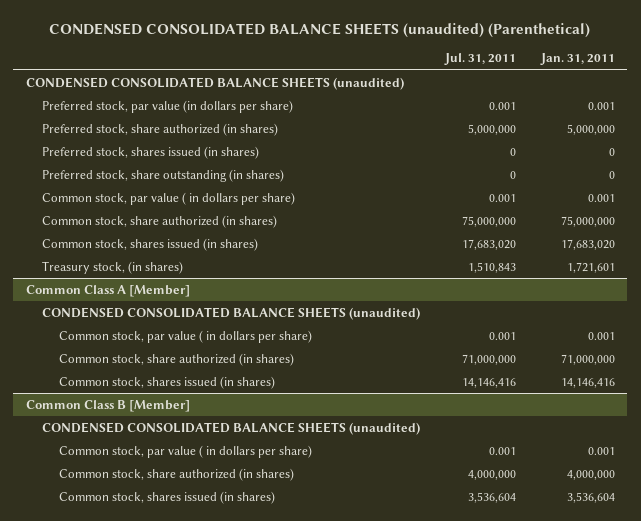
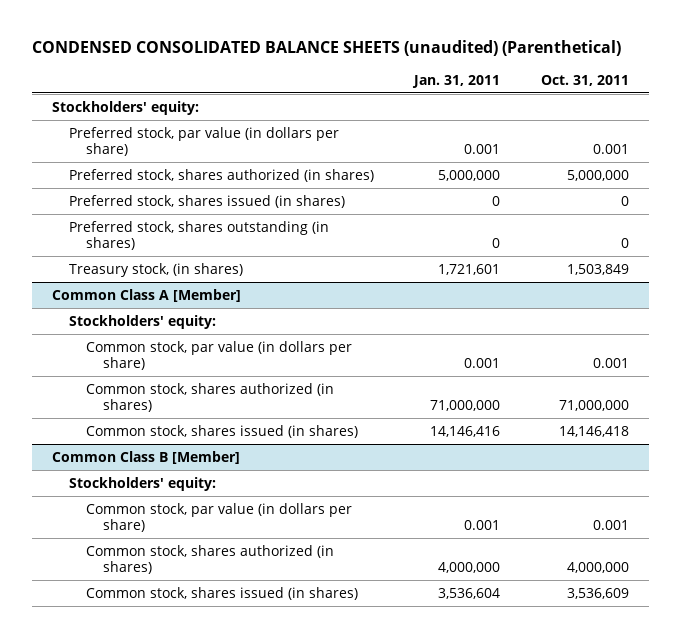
[444,53,517,66] Jul. 31, 2011 -> none
none -> [540,74,629,86] Oct. 31, 2011
[25,76,404,90] CONDENSED CONSOLIDATED BALANCE SHEETS (unaudited) -> none
none -> [51,100,199,115] Stockholders' equity:
[42,122,279,136] Preferred stock, share authorized (in shares) -> [68,168,374,182] Preferred stock, shares authorized (in shares)
[42,191,296,205] Common stock, par value ( in dollars per share) -> none
[42,214,278,228] Common stock, share authorized (in shares) -> none
[42,237,259,251] Common stock, shares issued (in shares) -> none
[42,168,285,182] Preferred stock, share outstanding (in shares) -> [68,220,329,250] Preferred stock, shares outstanding (in shares)
[42,306,421,320] CONDENSED CONSOLIDATED BALANCE SHEETS (unaudited) -> none
none -> [68,314,216,329] Stockholders' equity:
[58,329,312,343] Common stock, par value ( in dollars per share) -> [85,340,352,370] Common stock, par value (in dollars per share)
[58,352,294,366] Common stock, share authorized (in shares) -> [85,382,334,412] Common stock, shares authorized (in shares)
[42,421,421,435] CONDENSED CONSOLIDATED BALANCE SHEETS (unaudited) -> none
none -> [68,476,216,491] Stockholders' equity:
[58,444,312,458] Common stock, par value ( in dollars per share) -> [85,502,352,532] Common stock, par value (in dollars per share)
[58,467,294,481] Common stock, share authorized (in shares) -> [85,544,334,574] Common stock, shares authorized (in shares)

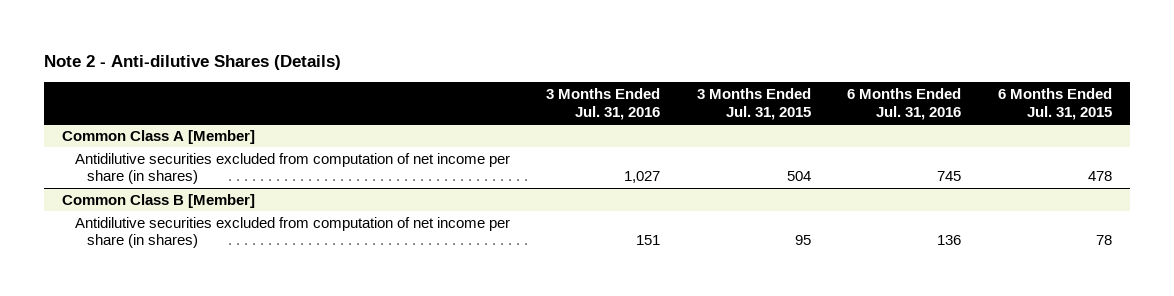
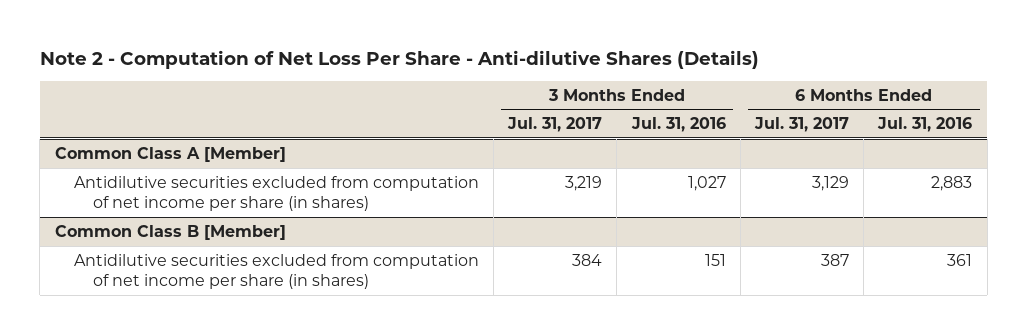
[44,55,342,71] Note 2 - Anti-dilutive Shares (Details) -> [39,49,759,69] Note 2 - Computation of Net Loss Per Share - Anti-dilutive Shares (Details)
[696,88,811,120] 3 Months Ended Jul. 31, 2015 -> none
[997,88,1112,120] 6 Months Ended Jul. 31, 2015 -> none
none -> [507,117,603,133] Jul. 31, 2017
none -> [754,117,850,133] Jul. 31, 2017
[937,171,962,182] 745 -> [931,175,973,191] 2,883
[937,235,962,246] 136 -> [947,253,973,266] 361

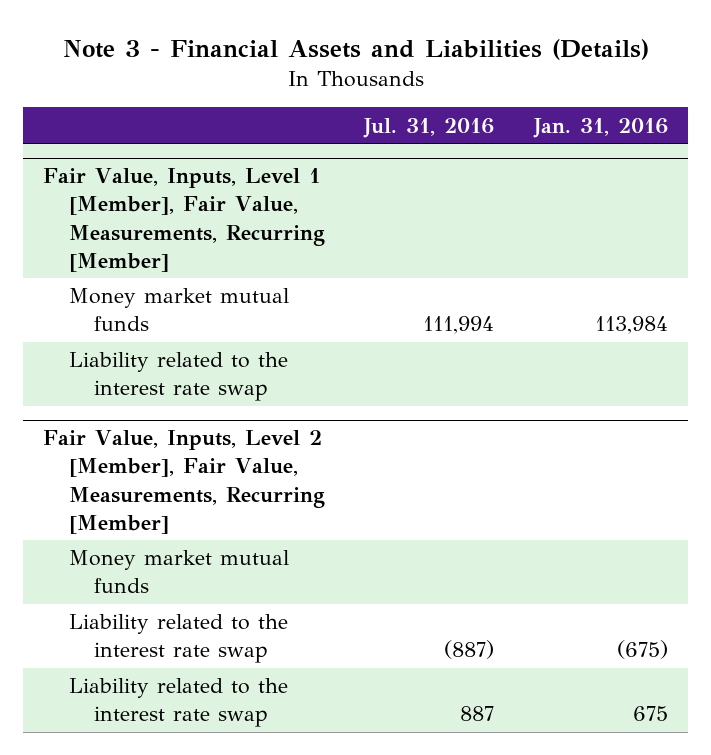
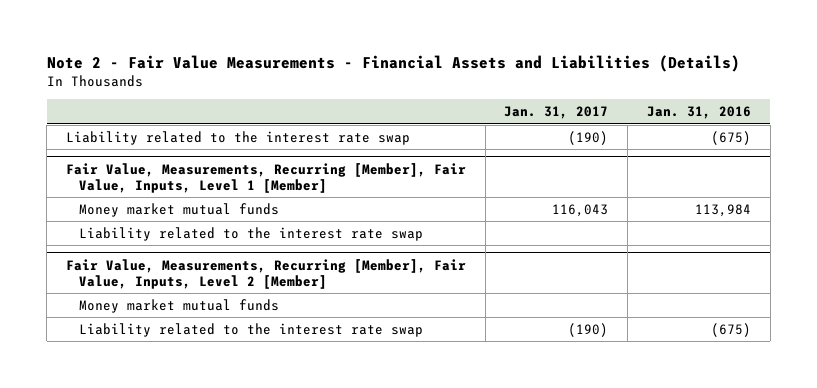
[62,38,649,60] Note 3 - Financial Assets and Liabilities (Details) -> [46,54,740,72] Note 2 - Fair Value Measurements - Financial Assets and Liabilities (Details)
[363,117,495,138] Jul. 31, 2016 -> none
none -> [504,106,609,120] Jan. 31, 2017
none -> [66,130,411,145] Liability related to the interest rate swap
[42,168,325,272] Fair Value, Inputs, Level 1 [Member], Fair Value, Measurements, Recurring [Member] -> [66,162,467,193] Fair Value, Measurements, Recurring [Member], Fair Value, Inputs, Level 1 [Member]
[42,430,325,534] Fair Value, Inputs, Level 2 [Member], Fair Value, Measurements, Recurring [Member] -> [66,258,467,289] Fair Value, Measurements, Recurring [Member], Fair Value, Inputs, Level 2 [Member]
[68,678,288,728] Liability related to the interest rate swap -> none

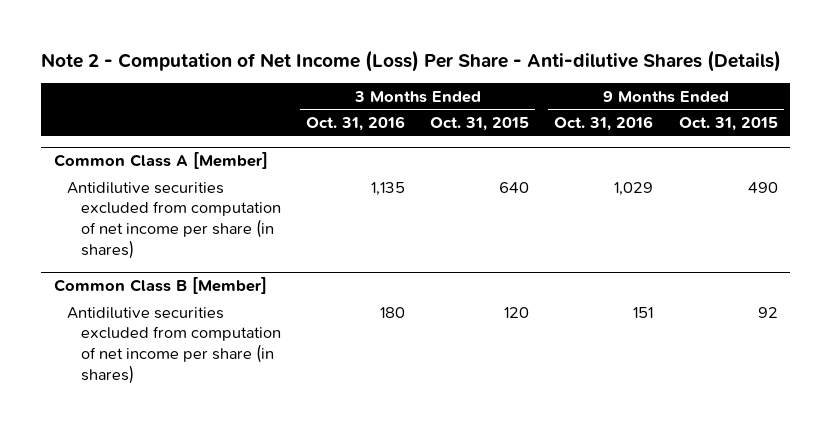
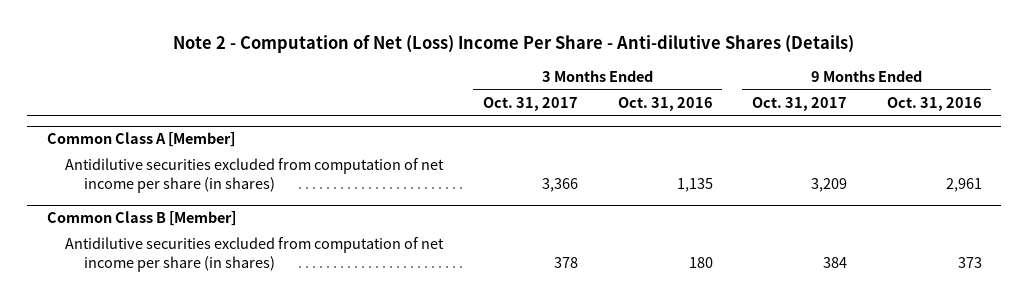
[40,49,781,72] Note 2 - Computation of Net Income (Loss) Per Share - Anti-dilutive Shares (Details) -> [173,35,855,54] Note 2 - Computation of Net (Loss) Income Per Share - Anti-dilutive Shares (Details)
[430,117,530,132] Oct. 31, 2015 -> none
[678,117,778,132] Oct. 31, 2015 -> none
none -> [482,97,578,112] Oct. 31, 2017
none -> [752,97,848,112] Oct. 31, 2017
[614,181,654,196] 1,029 -> [945,177,982,192] 2,961
[633,306,654,318] 151 -> [957,256,982,268] 373

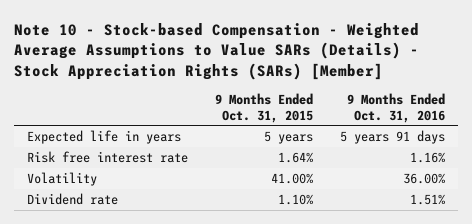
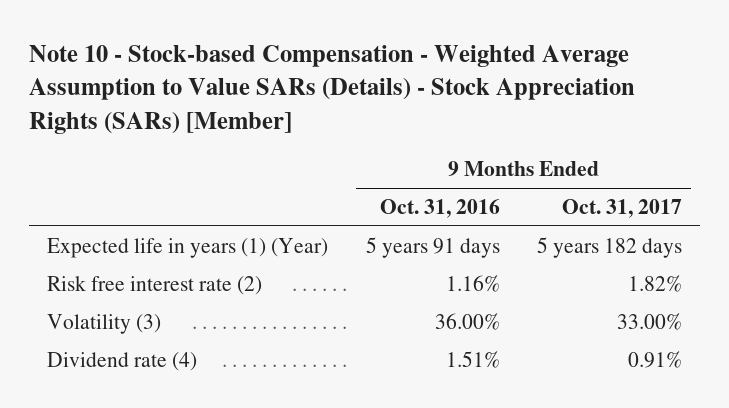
[14,22,420,80] Note 10 - Stock-based Compensation - Weighted Average Assumptions to Value SARs (Details) - Stock Appreciation Rights (SARs) [Member] -> [28,45,635,134] Note 10 - Stock-based Compensation - Weighted Average Assumption to Value SARs (Details) - Stock Appreciation Rights (SARs) [Member]
[215,92,314,123] 9 Months Ended Oct. 31, 2015 -> none
none -> [561,199,682,219] Oct. 31, 2017
[27,129,182,144] Expected life in years -> [47,237,329,258] Expected life in years (1) (Year)
[27,150,189,163] Risk free interest rate -> [47,275,263,295] Risk free interest rate (2)
[27,171,98,186] Volatility -> [47,313,162,334] Volatility (3)
[27,192,119,205] Dividend rate -> [47,351,198,371] Dividend rate (4)

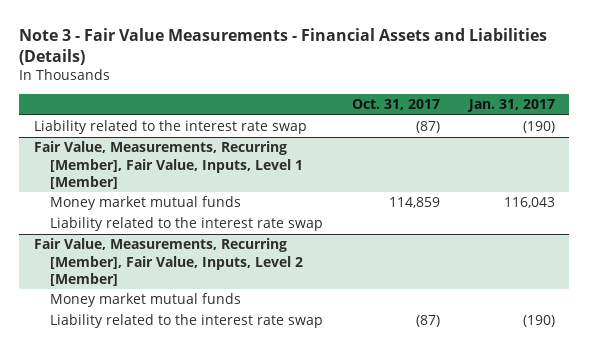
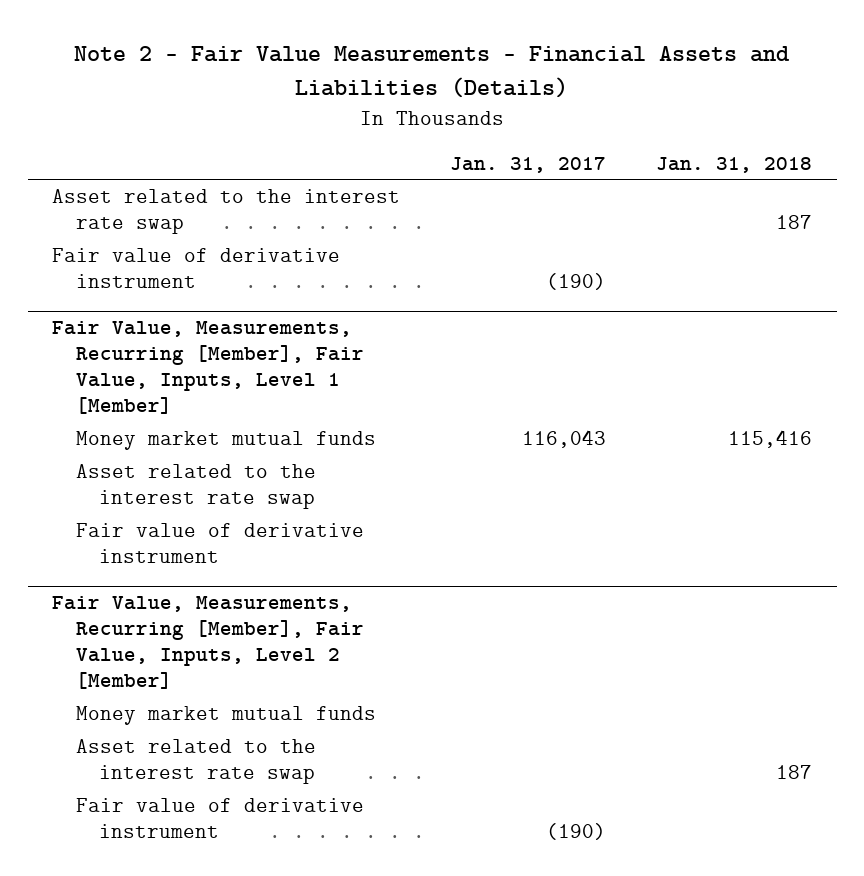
[19,27,548,65] Note 3 - Fair Value Measurements - Financial Assets and Liabilities (Details) -> [74,46,791,99] Note 2 - Fair Value Measurements - Financial Assets and Liabilities (Details)
[352,99,441,111] Oct. 31, 2017 -> none
none -> [655,156,812,173] Jan. 31, 2018
none -> [52,188,401,235] Asset related to the interest rate swap
[33,120,307,135] Liability related to the interest rate swap -> [52,247,341,289] Fair value of derivative instrument
none -> [75,463,316,510] Asset related to the interest rate swap
[50,217,324,232] Liability related to the interest rate swap -> [75,522,364,564] Fair value of derivative instrument
none -> [75,738,316,785] Asset related to the interest rate swap
[50,314,324,329] Liability related to the interest rate swap -> [75,797,364,839] Fair value of derivative instrument

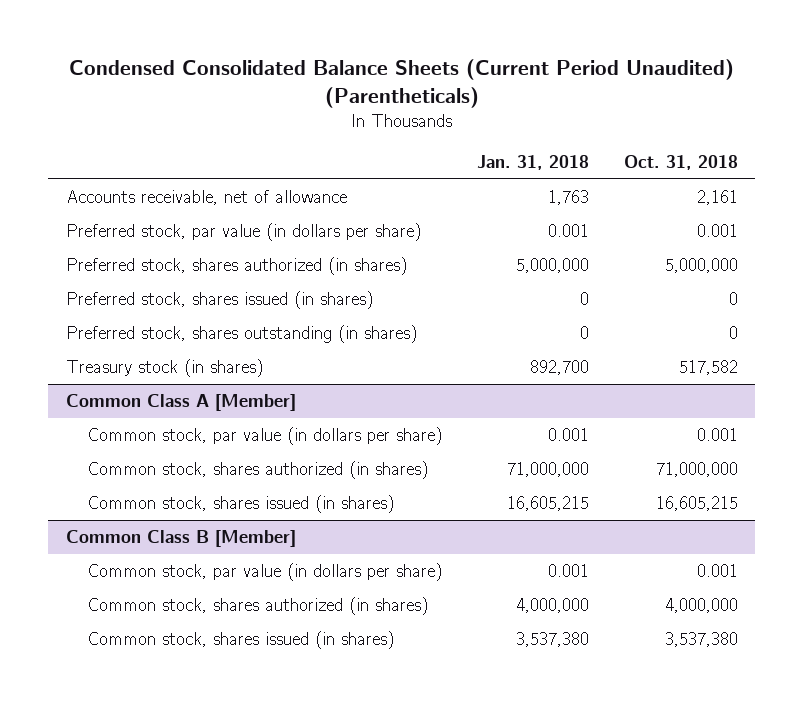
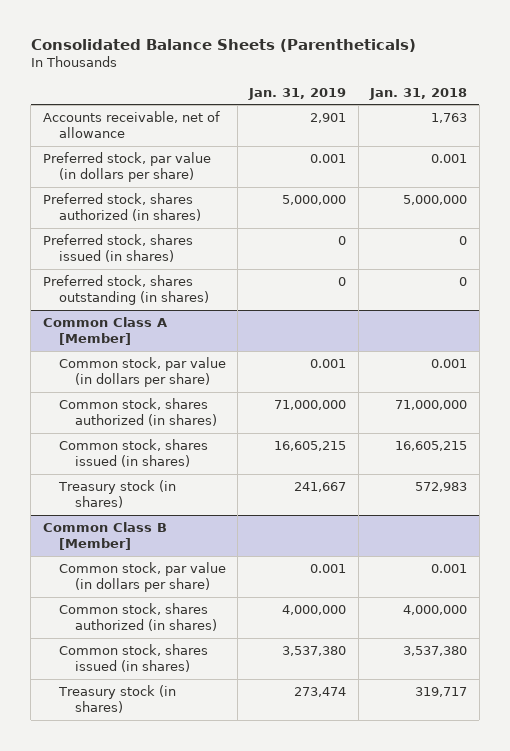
[68,59,734,108] Condensed Consolidated Balance Sheets (Current Period Unaudited) (Parentheticals) -> [30,39,416,53] Consolidated Balance Sheets (Parentheticals)
[623,154,738,170] Oct. 31, 2018 -> none
none -> [248,87,347,100] Jan. 31, 2019
[65,359,263,378] Treasury stock (in shares) -> none
none -> [57,480,176,509] Treasury stock (in shares)
none -> [57,685,176,714] Treasury stock (in shares)

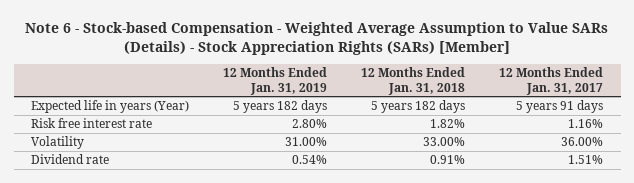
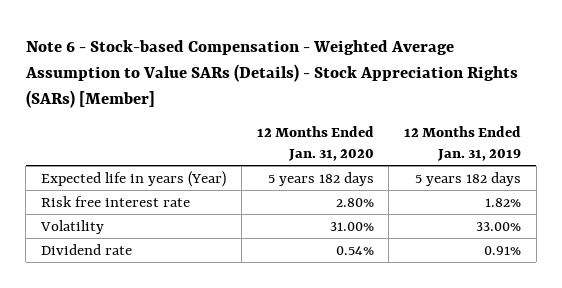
[361,67,466,95] 12 Months Ended Jan. 31, 2018 -> none
[499,67,604,95] 12 Months Ended Jan. 31, 2017 -> none
none -> [256,126,374,161] 12 Months Ended Jan. 31, 2020
[291,119,327,129] 2.80% -> [485,197,522,207] 1.82%
[284,137,327,147] 31.00% -> [476,221,522,231] 33.00%
[291,155,327,165] 0.54% -> [484,245,522,255] 0.91%

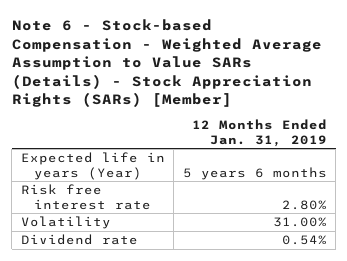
[256,126,374,161] 12 Months Ended Jan. 31, 2020 -> none
[415,171,522,186] 5 years 182 days -> [182,166,327,180] 5 years 6 months
[485,197,522,207] 1.82% -> [281,199,327,210] 2.80%
[476,221,522,231] 33.00% -> [272,217,327,228] 31.00%
[484,245,522,255] 0.91% -> [281,235,327,246] 0.54%

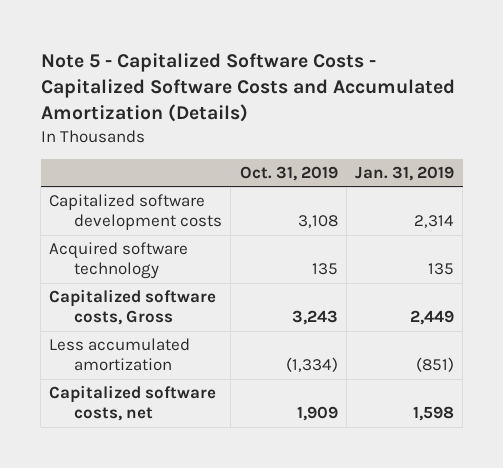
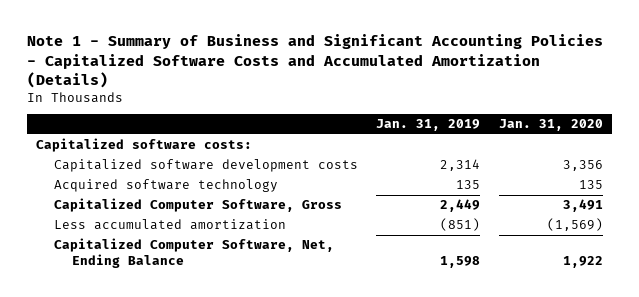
[40,52,455,123] Note 5 - Capitalized Software Costs - Capitalized Software Costs and Accumulated Amortization (Details) -> [27,34,604,88] Note 1 - Summary of Business and Significant Accounting Policies - Capitalized Software Costs and Accumulated Amortization (Details)
[239,165,338,181] Oct. 31, 2019 -> none
none -> [498,119,603,132] Jan. 31, 2020
none -> [36,138,253,153] Capitalized software costs:
[49,289,217,326] Capitalized software costs, Gross -> [54,198,343,213] Capitalized Computer Software, Gross
[49,385,217,422] Capitalized software costs, net -> [54,238,335,268] Capitalized Computer Software, Net, Ending Balance

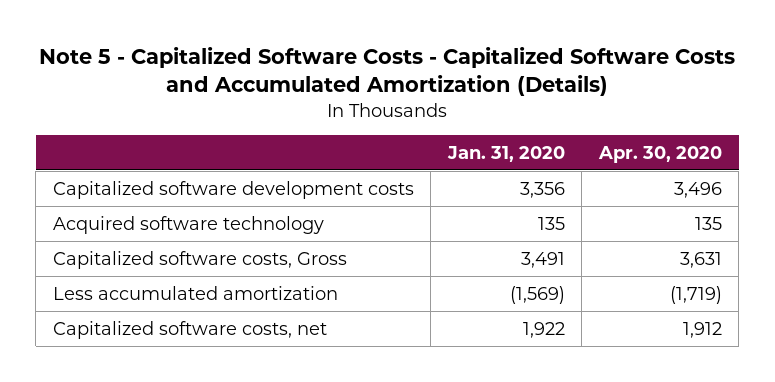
[27,34,604,88] Note 1 - Summary of Business and Significant Accounting Policies - Capitalized Software Costs and Accumulated Amortization (Details) -> [39,47,736,97] Note 5 - Capitalized Software Costs - Capitalized Software Costs and Accumulated Amortization (Details)
[376,119,481,132] Jan. 31, 2019 -> none
none -> [597,145,722,163] Apr. 30, 2020
[36,138,253,153] Capitalized software costs: -> none
[54,198,343,213] Capitalized Computer Software, Gross -> [52,250,347,269] Capitalized software costs, Gross
[54,238,335,268] Capitalized Computer Software, Net, Ending Balance -> [52,320,327,339] Capitalized software costs, net

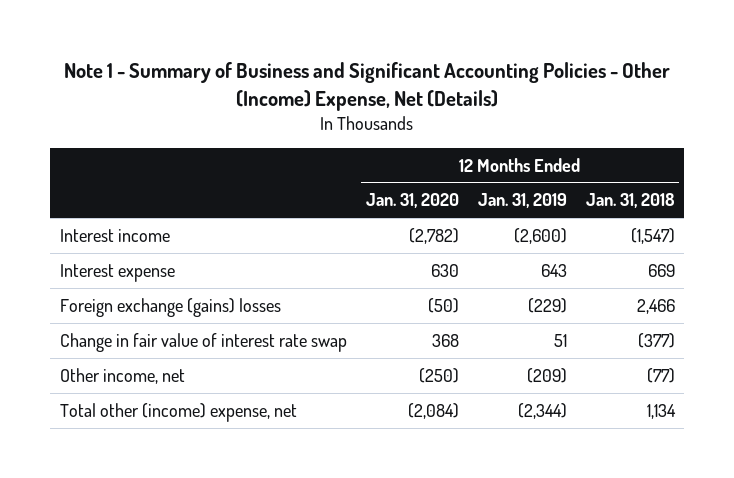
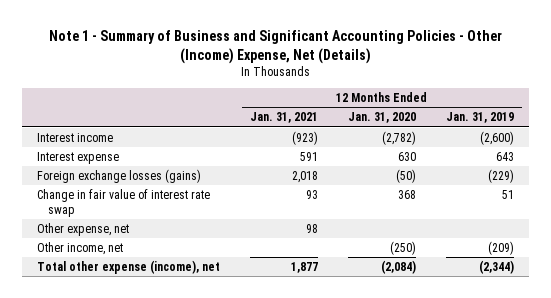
[585,193,675,209] Jan. 31, 2018 -> none
none -> [249,112,318,124] Jan. 31, 2021
[59,297,281,317] Foreign exchange (gains) losses -> [36,168,201,183] Foreign exchange losses (gains)
none -> [36,222,129,236] Other expense, net
[59,402,297,422] Total other (income) expense, net -> [36,259,220,274] Total other expense (income), net

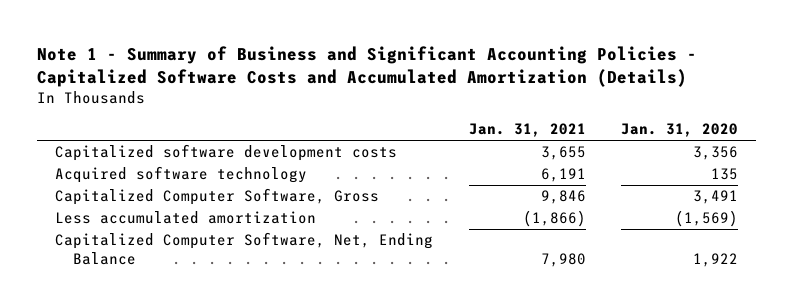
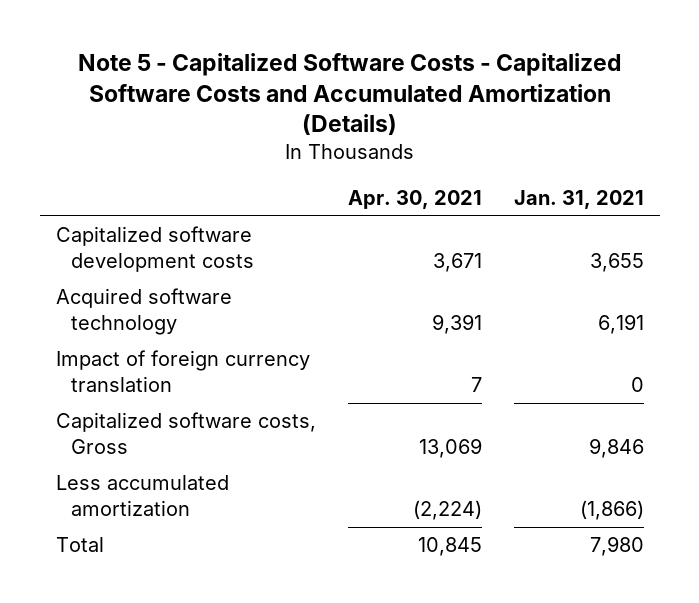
[37,46,698,88] Note 1 - Summary of Business and Significant Accounting Policies - Capitalized Software Costs and Accumulated Amortization (Details) -> [77,52,622,136] Note 5 - Capitalized Software Costs - Capitalized Software Costs and Accumulated Amortization (Details)
[621,123,739,138] Jan. 31, 2020 -> none
none -> [347,189,482,209] Apr. 30, 2021
none -> [55,350,310,393] Impact of foreign currency translation
[55,188,380,206] Capitalized Computer Software, Gross -> [55,412,316,455] Capitalized software costs, Gross
[55,232,434,265] Capitalized Computer Software, Net, Ending Balance -> [55,537,104,553] Total

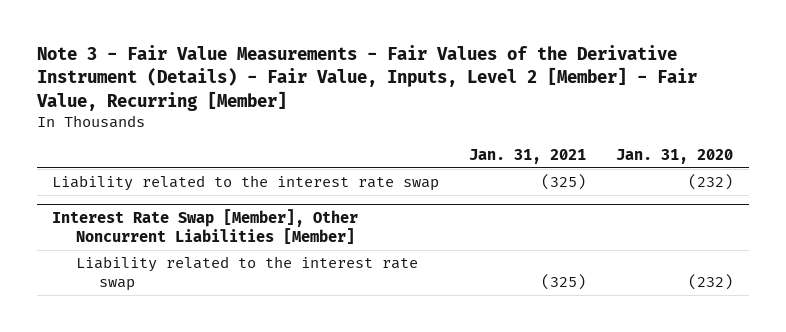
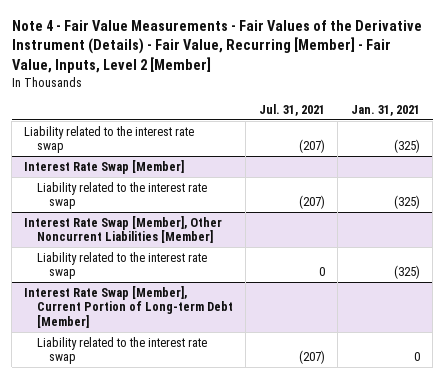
[36,45,698,111] Note 3 - Fair Value Measurements - Fair Values of the Derivative Instrument (Details) - Fair Value, Inputs, Level 2 [Member] - Fair Value, Recurring [Member] -> [11,19,422,73] Note 4 - Fair Value Measurements - Fair Values of the Derivative Instrument (Details) - Fair Value, Recurring [Member] - Fair Value, Inputs, Level 2 [Member]
[616,148,734,164] Jan. 31, 2020 -> none
none -> [258,103,325,116] Jul. 31, 2021
none -> [24,159,185,174] Interest Rate Swap [Member]
none -> [36,181,207,210] Liability related to the interest rate swap
none -> [24,285,233,329] Interest Rate Swap [Member], Current Portion of Long-term Debt [Member]
none -> [36,336,207,365] Liability related to the interest rate swap

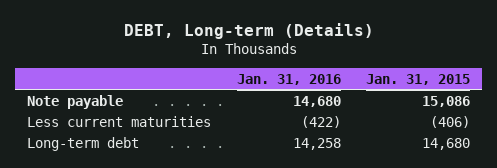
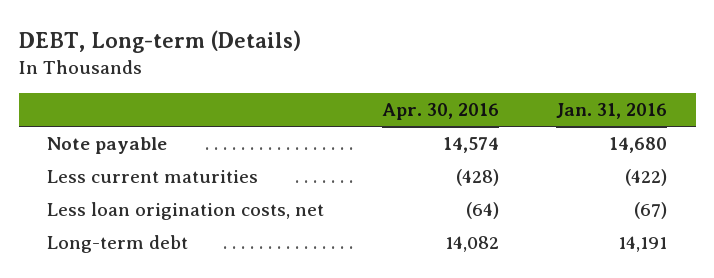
[365,73,470,85] Jan. 31, 2015 -> none
none -> [381,103,499,121] Apr. 30, 2016
none -> [47,202,325,221] Less loan origination costs, net
[292,137,341,150] 14,258 -> [617,236,667,253] 14,191

